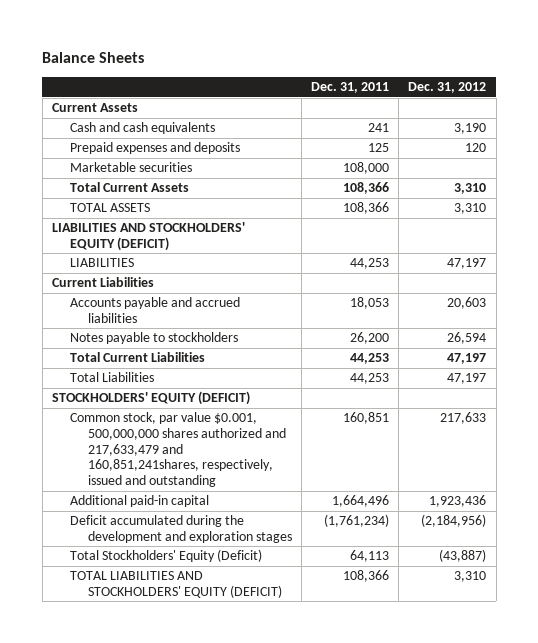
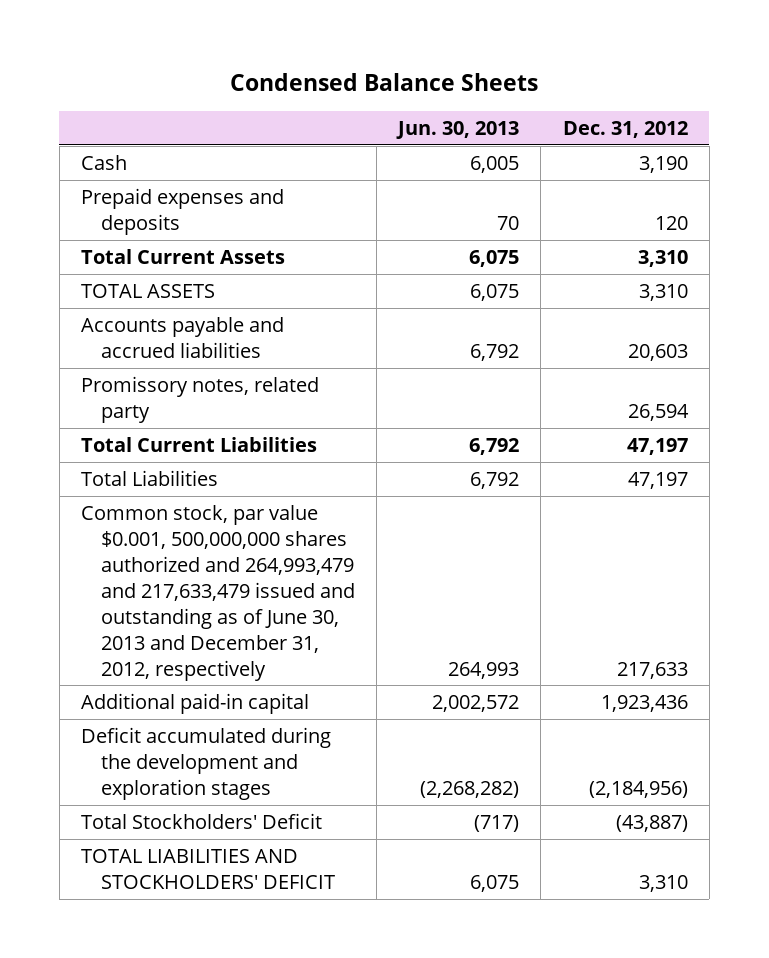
[42,52,145,64] Balance Sheets -> [230,72,539,91] Condensed Balance Sheets
[311,82,390,94] Dec. 31, 2011 -> none
none -> [396,120,520,139] Jun. 30, 2013
[51,103,138,113] Current Assets -> none
[70,122,216,135] Cash and cash equivalents -> [81,155,128,171] Cash
[70,162,193,173] Marketable securities -> none
[51,222,245,251] LIABILITIES AND STOCKHOLDERS' EQUITY (DEFICIT) -> none
[70,258,135,268] LIABILITIES -> none
[51,277,154,288] Current Liabilities -> none
[70,332,239,345] Notes payable to stockholders -> [81,376,320,423] Promissory notes, related party
[51,391,250,406] STOCKHOLDERS' EQUITY (DEFICIT) -> none
[70,412,287,488] Common stock, par value $0.001, 500,000,000 shares authorized and 217,633,479 and 160,851,241shares, respectively, issued and outstanding -> [81,505,355,681] Common stock, par value $0.001, 500,000,000 shares authorized and 264,993,479 and 217,633,479 issued and outstanding as of June 30, 2013 and December 31, 2012, respectively
[70,549,263,563] Total Stockholders' Equity (Deficit) -> [81,813,323,830] Total Stockholders' Deficit
[70,571,283,598] TOTAL LIABILITIES AND STOCKHOLDERS' EQUITY (DEFICIT) -> [81,849,335,889] TOTAL LIABILITIES AND STOCKHOLDERS' DEFICIT

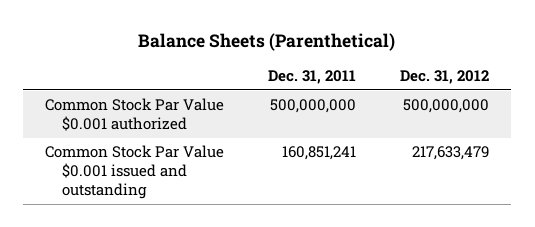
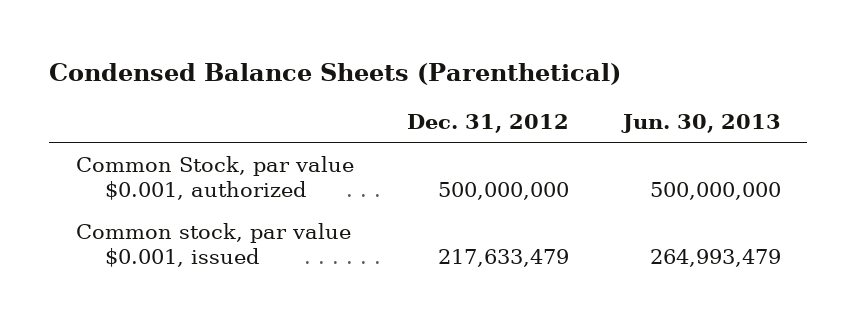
[138,32,396,51] Balance Sheets (Parenthetical) -> [49,62,622,85] Condensed Balance Sheets (Parenthetical)
[268,70,357,85] Dec. 31, 2011 -> none
none -> [620,114,781,134] Jun. 30, 2013
[45,98,225,132] Common Stock Par Value $0.001 authorized -> [75,156,354,201] Common Stock, par value $0.001, authorized
[45,145,225,200] Common Stock Par Value $0.001 issued and outstanding -> [75,223,351,268] Common stock, par value $0.001, issued

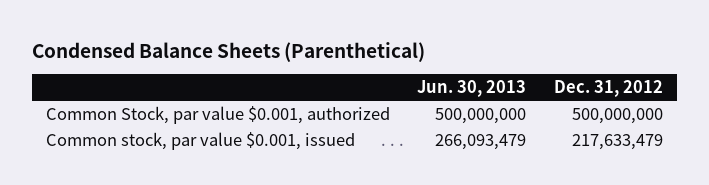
[649,249,781,268] 264,993,479 -> [435,134,527,151] 266,093,479

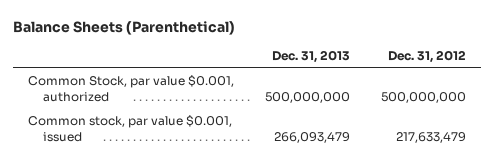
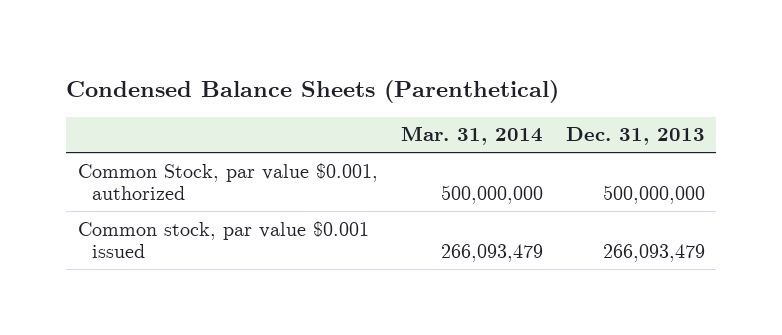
[13,20,236,35] Balance Sheets (Parenthetical) -> [66,79,560,103] Condensed Balance Sheets (Parenthetical)
[387,50,466,64] Dec. 31, 2012 -> none
none -> [400,126,543,146] Mar. 31, 2014
[28,115,233,142] Common stock, par value $0.001, issued -> [77,220,369,259] Common stock, par value $0.001 issued

